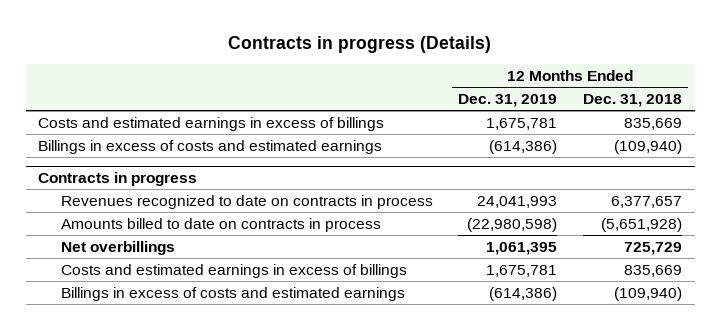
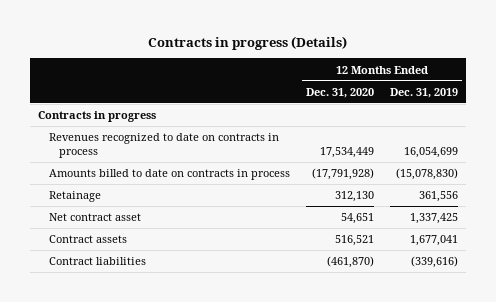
[582,93,682,107] Dec. 31, 2018 -> none
none -> [305,87,374,98] Dec. 31, 2020
[38,116,385,131] Costs and estimated earnings in excess of billings -> none
[38,139,383,154] Billings in excess of costs and estimated earnings -> none
[38,171,198,186] Contracts in progress -> none
[60,263,407,278] Costs and estimated earnings in excess of billings -> none
[60,286,405,301] Billings in excess of costs and estimated earnings -> none
none -> [37,111,156,123] Contracts in progress
[477,195,558,208] 24,041,993 -> [403,147,458,159] 16,054,699
[467,217,558,232] (22,980,598) -> [395,168,458,181] (15,078,830)
none -> [48,191,101,203] Retainage
[60,240,175,255] Net overbillings -> [48,213,141,222] Net contract asset
[486,241,558,255] 1,061,395 -> [409,213,458,225] 1,337,425
none -> [48,235,127,244] Contract assets
none -> [48,257,146,266] Contract liabilities

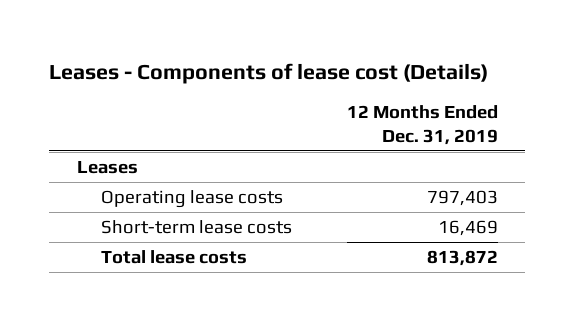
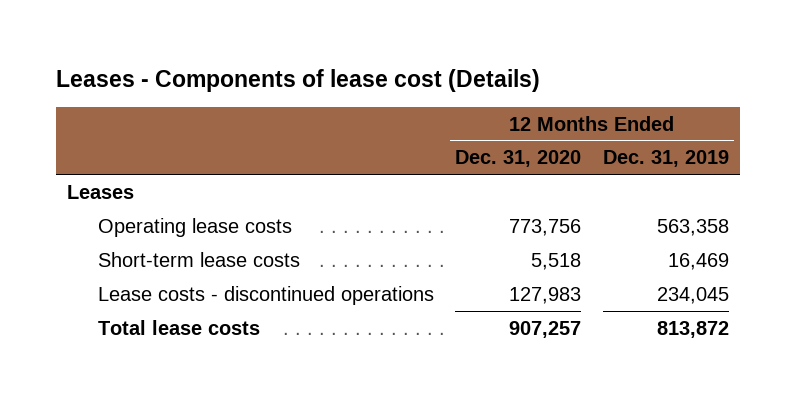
none -> [455,150,582,168] Dec. 31, 2020
[426,190,498,207] 797,403 -> [656,218,729,236] 563,358
none -> [97,285,434,305] Lease costs - discontinued operations

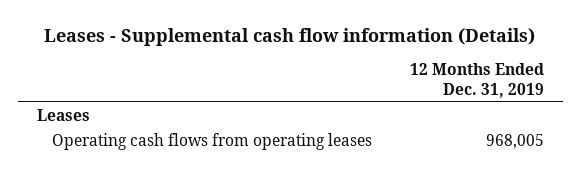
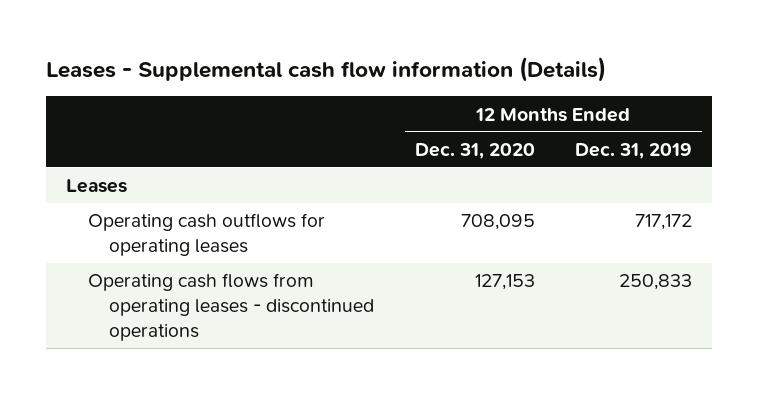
none -> [414,142,535,159] Dec. 31, 2020
[51,132,372,150] Operating cash flows from operating leases -> [87,213,325,257] Operating cash outflows for operating leases
[485,133,544,149] 968,005 -> [634,214,692,231] 717,172
none -> [87,273,375,341] Operating cash flows from operating leases - discontinued operations

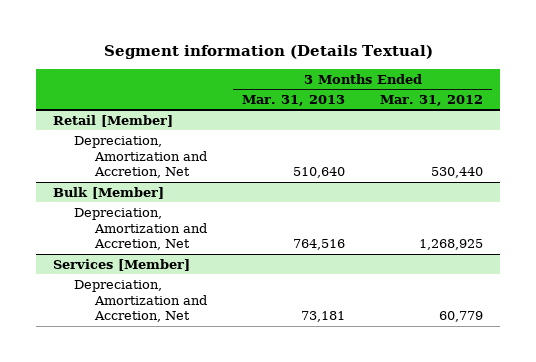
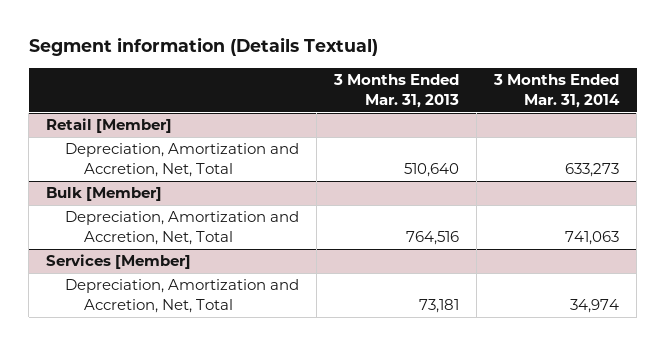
[380,95,484,107] Mar. 31, 2012 -> none
none -> [493,74,621,108] 3 Months Ended Mar. 31, 2014
[74,135,208,179] Depreciation, Amortization and Accretion, Net -> [65,143,300,178] Depreciation, Amortization and Accretion, Net, Total
[74,207,208,251] Depreciation, Amortization and Accretion, Net -> [65,211,300,246] Depreciation, Amortization and Accretion, Net, Total
[74,279,208,323] Depreciation, Amortization and Accretion, Net -> [65,279,300,314] Depreciation, Amortization and Accretion, Net, Total

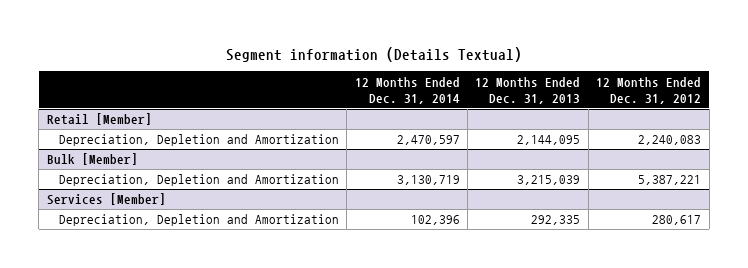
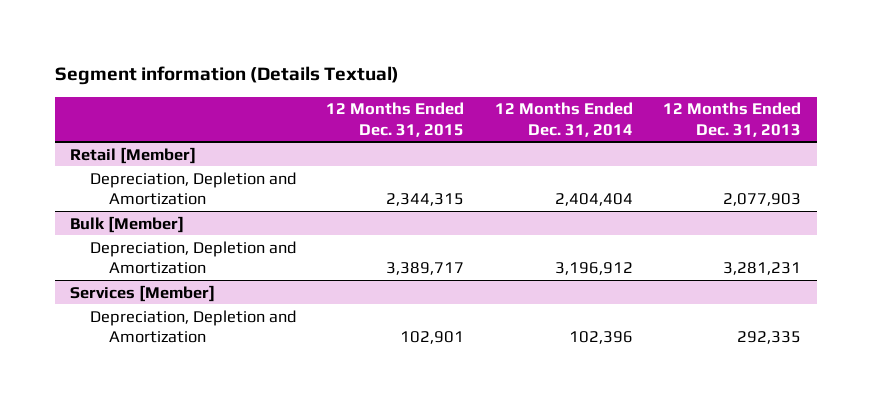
[596,76,702,104] 12 Months Ended Dec. 31, 2012 -> none
none -> [326,102,465,137] 12 Months Ended Dec. 31, 2015
[396,135,460,146] 2,470,597 -> [554,192,633,206] 2,404,404
[517,135,581,146] 2,144,095 -> [723,192,802,206] 2,077,903
[396,175,460,186] 3,130,719 -> [554,261,633,275] 3,196,912
[517,175,581,186] 3,215,039 -> [723,261,802,275] 3,281,231

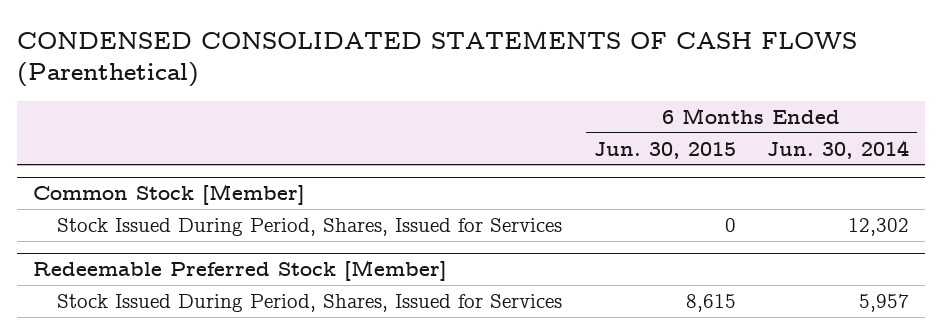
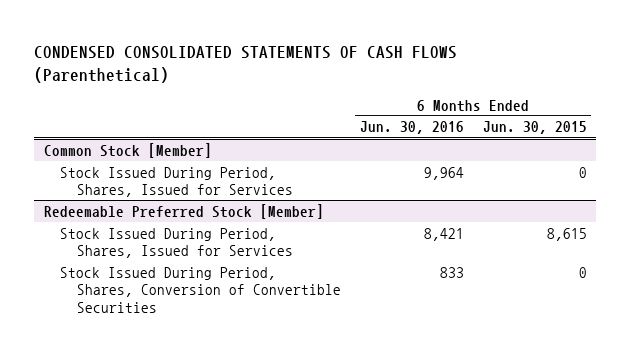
[767,139,910,159] Jun. 30, 2014 -> none
none -> [359,121,464,135] Jun. 30, 2016
none -> [60,266,341,313] Stock Issued During Period, Shares, Conversion of Convertible Securities

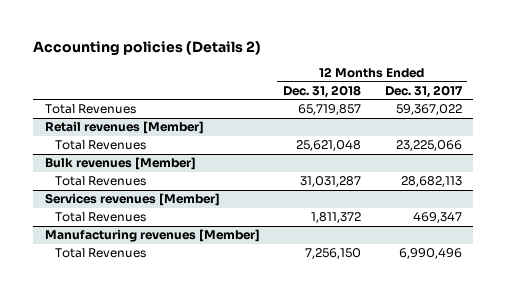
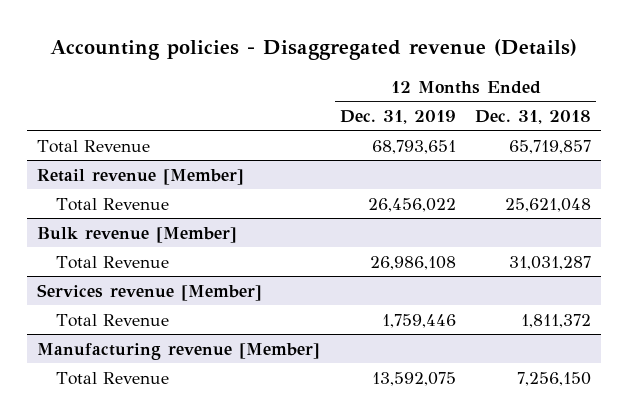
[33,41,262,57] Accounting policies (Details 2) -> [50,39,578,61] Accounting policies - Disaggregated revenue (Details)
[384,85,463,99] Dec. 31, 2017 -> none
none -> [339,109,456,124] Dec. 31, 2019
[44,104,136,115] Total Revenues -> [36,139,150,153] Total Revenue
[44,121,204,135] Retail revenues [Member] -> [36,168,244,185] Retail revenue [Member]
[54,140,146,151] Total Revenues -> [55,197,169,211] Total Revenue
[44,157,196,171] Bulk revenues [Member] -> [36,226,237,243] Bulk revenue [Member]
[54,176,146,187] Total Revenues -> [55,255,169,269] Total Revenue
[44,193,220,207] Services revenues [Member] -> [36,283,262,301] Services revenue [Member]
[54,212,146,223] Total Revenues -> [55,313,169,327] Total Revenue
[44,229,260,243] Manufacturing revenues [Member] -> [36,342,320,360] Manufacturing revenue [Member]
[54,248,146,259] Total Revenues -> [55,371,169,385] Total Revenue

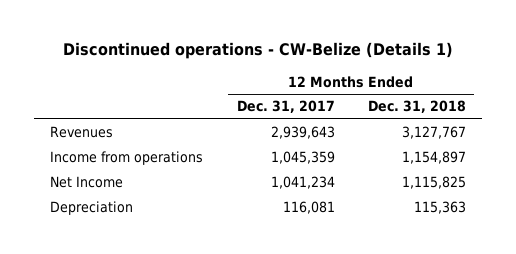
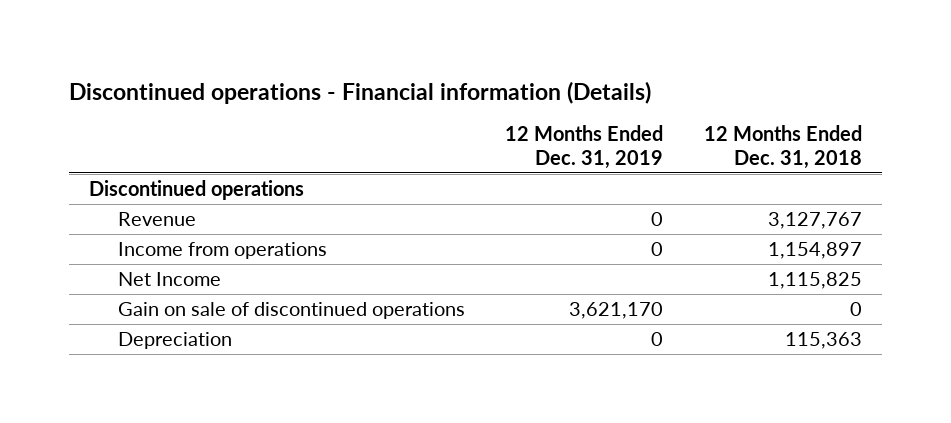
[63,42,454,60] Discontinued operations - CW-Belize (Details 1) -> [68,80,651,104] Discontinued operations - Financial information (Details)
[236,100,335,114] Dec. 31, 2017 -> none
none -> [505,125,664,170] 12 Months Ended Dec. 31, 2019
none -> [89,179,305,200] Discontinued operations
[50,126,114,139] Revenues -> [117,211,196,226] Revenue
none -> [117,301,465,319] Gain on sale of discontinued operations

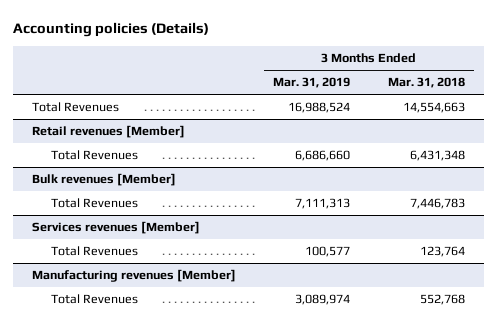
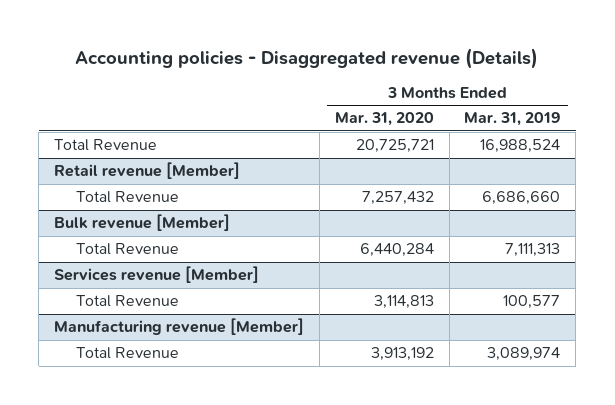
[13,22,210,38] Accounting policies (Details) -> [75,47,539,69] Accounting policies - Disaggregated revenue (Details)
[387,77,465,89] Mar. 31, 2018 -> none
none -> [334,112,434,127] Mar. 31, 2020
[32,102,120,113] Total Revenues -> [54,139,158,152] Total Revenue
[32,125,186,139] Retail revenues [Member] -> [54,162,241,180] Retail revenue [Member]
[51,150,139,161] Total Revenues -> [75,191,179,204] Total Revenue
[32,173,177,187] Bulk revenues [Member] -> [54,214,231,232] Bulk revenue [Member]
[51,198,139,209] Total Revenues -> [75,243,179,256] Total Revenue
[32,221,201,235] Services revenues [Member] -> [54,266,260,284] Services revenue [Member]
[51,246,139,257] Total Revenues -> [75,295,179,308] Total Revenue
[32,269,237,283] Manufacturing revenues [Member] -> [54,318,305,336] Manufacturing revenue [Member]
[51,294,139,305] Total Revenues -> [75,347,179,360] Total Revenue

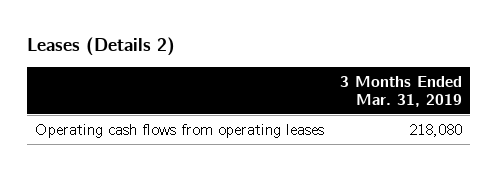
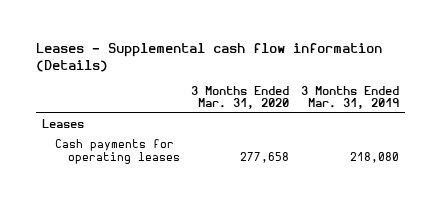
[27,37,176,57] Leases (Details 2) -> [36,42,383,72] Leases - Supplemental cash flow information (Details)
none -> [191,85,290,109] 3 Months Ended Mar. 31, 2020
none -> [41,119,84,129] Leases
[35,124,325,139] Operating cash flows from operating leases -> [54,139,180,164] Cash payments for operating leases

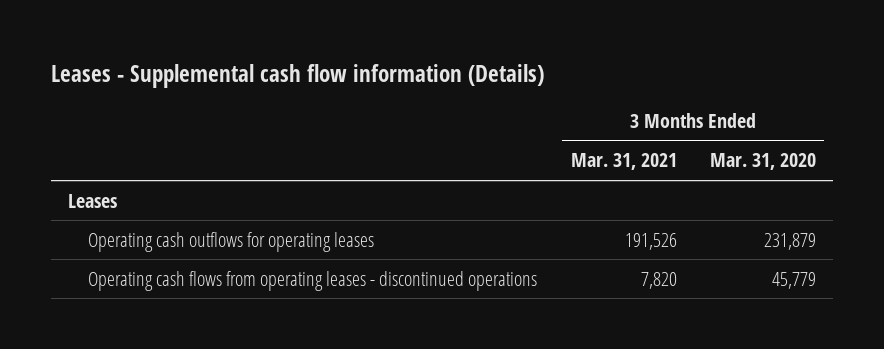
[301,85,400,109] 3 Months Ended Mar. 31, 2019 -> none
none -> [570,153,677,171] Mar. 31, 2021
[54,139,180,164] Cash payments for operating leases -> [88,231,375,252] Operating cash outflows for operating leases
[240,151,290,163] 277,658 -> [764,232,817,250] 231,879
none -> [88,270,538,291] Operating cash flows from operating leases - discontinued operations

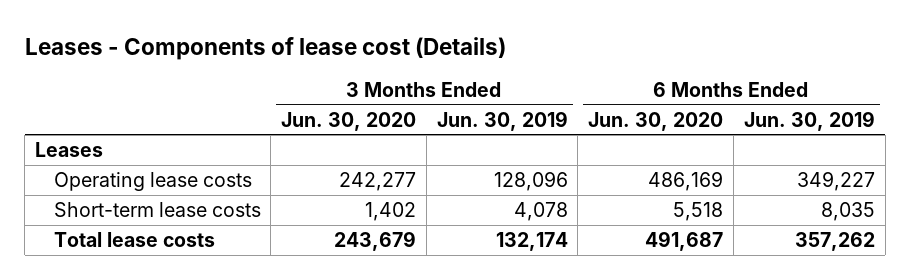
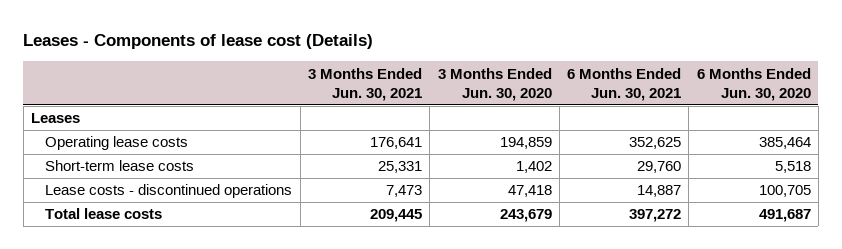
[436,110,568,131] Jun. 30, 2019 -> none
[743,110,875,131] Jun. 30, 2019 -> none
none -> [307,67,422,101] 3 Months Ended Jun. 30, 2021
none -> [567,67,682,101] 6 Months Ended Jun. 30, 2021
[339,172,417,192] 242,277 -> [499,137,552,150] 194,859
[648,171,724,192] 486,169 -> [758,137,811,150] 385,464
none -> [45,184,293,199] Lease costs - discontinued operations

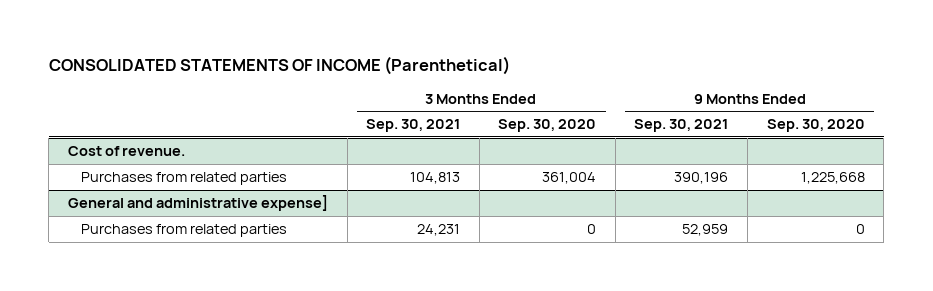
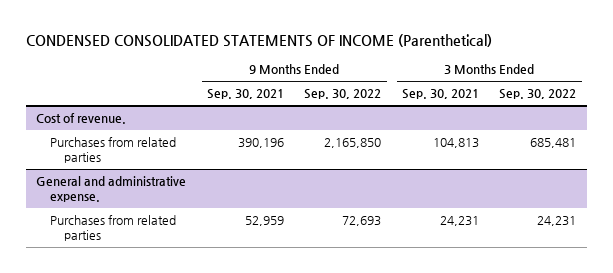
[48,56,510,76] CONSOLIDATED STATEMENTS OF INCOME (Parenthetical) -> [26,34,493,48] CONDENSED CONSOLIDATED STATEMENTS OF INCOME (Parenthetical)
[498,119,597,133] Sep. 30, 2020 -> none
[766,119,865,133] Sep. 30, 2020 -> none
none -> [304,89,382,100] Sep. 30, 2022
none -> [499,89,577,100] Sep. 30, 2022
[67,195,328,212] General and administrative expense] -> [36,176,187,203] General and administrative expense.

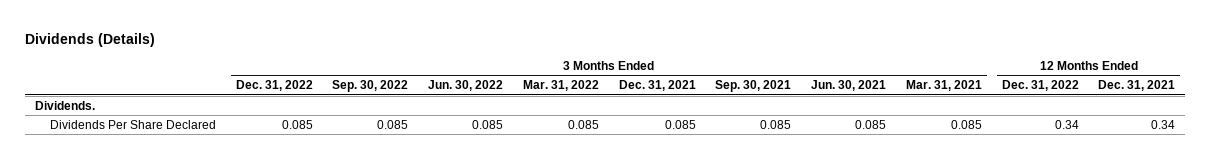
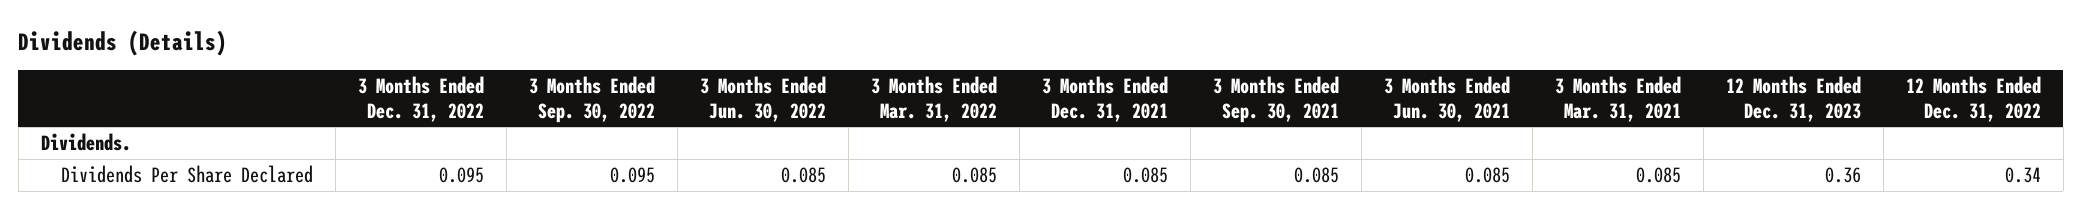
[1098,80,1176,92] Dec. 31, 2021 -> none
none -> [1726,76,1862,122] 12 Months Ended Dec. 31, 2023
[281,119,313,129] 0.085 -> [439,167,485,184] 0.095
[377,119,409,129] 0.085 -> [610,167,656,184] 0.095

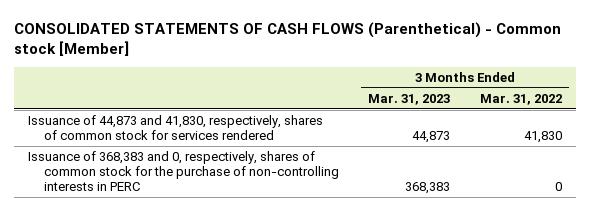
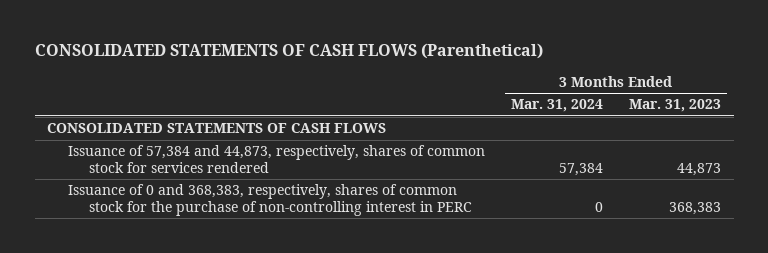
[13,21,561,56] CONSOLIDATED STATEMENTS OF CASH FLOWS (Parenthetical) - Common stock [Member] -> [34,43,543,60] CONSOLIDATED STATEMENTS OF CASH FLOWS (Parenthetical)
[479,93,562,105] Mar. 31, 2022 -> none
none -> [511,99,604,113] Mar. 31, 2024
none -> [47,123,387,134] CONSOLIDATED STATEMENTS OF CASH FLOWS
[28,115,324,141] Issuance of 44,873 and 41,830, respectively, shares of common stock for services rendered -> [68,145,486,174] Issuance of 57,384 and 44,873, respectively, shares of common stock for services rendered
[28,151,339,191] Issuance of 368,383 and 0, respectively, shares of common stock for the purchase of non-controlling interests in PERC -> [68,184,473,217] Issuance of 0 and 368,383, respectively, shares of common stock for the purchase of non-controlling interest in PERC

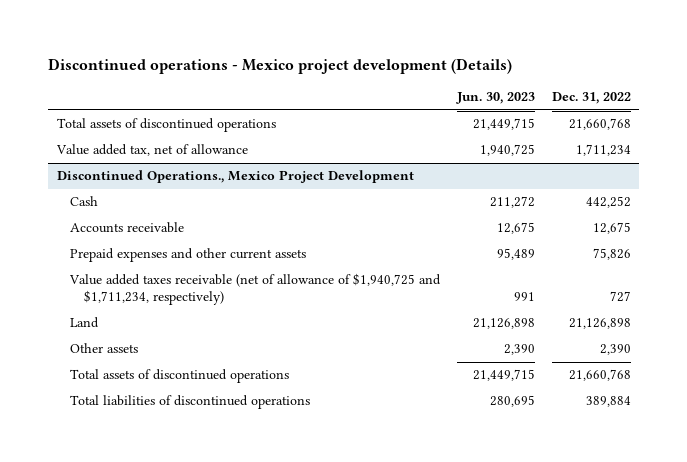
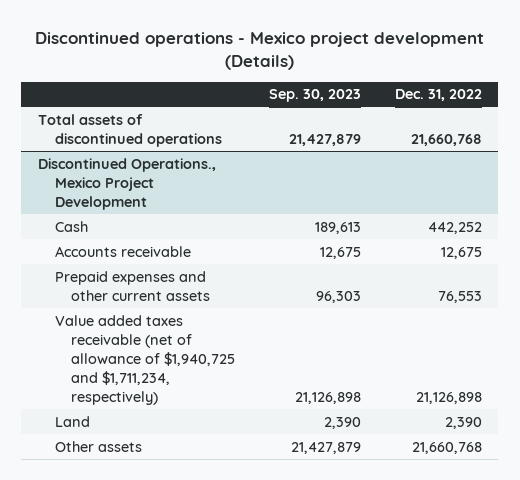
[455,92,535,105] Jun. 30, 2023 -> none
none -> [268,89,361,103] Sep. 30, 2023
[55,144,248,157] Value added tax, net of allowance -> none
[70,369,290,384] Total assets of discontinued operations -> none
[70,395,311,410] Total liabilities of discontinued operations -> none
[592,248,631,261] 75,826 -> [437,290,482,303] 76,553
[609,291,631,303] 727 -> [415,391,482,404] 21,126,898
[568,318,631,330] 21,126,898 -> [444,416,482,429] 2,390
[599,344,631,356] 2,390 -> [411,441,482,454] 21,660,768

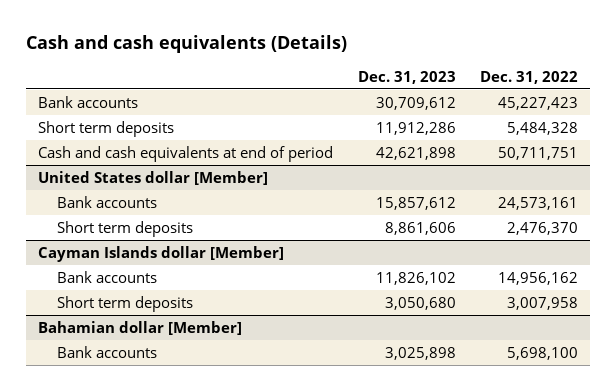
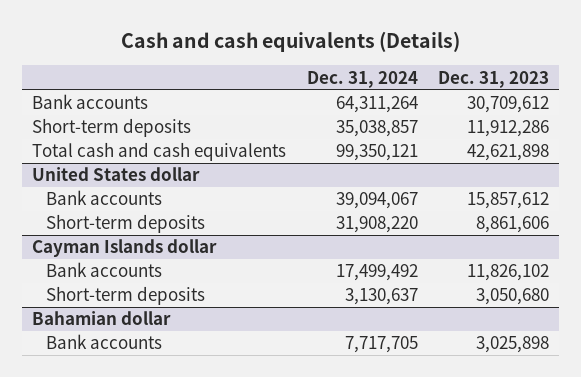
[480,71,579,85] Dec. 31, 2022 -> none
none -> [306,70,418,88] Dec. 31, 2024
[38,120,175,137] Short term deposits -> [32,118,192,138] Short-term deposits
[38,145,334,162] Cash and cash equivalents at end of period -> [32,142,287,162] Total cash and cash equivalents
[38,170,269,185] United States dollar [Member] -> [32,167,201,182] United States dollar
[56,220,193,237] Short term deposits -> [46,214,206,234] Short-term deposits
[38,245,285,262] Cayman Islands dollar [Member] -> [32,239,218,258] Cayman Islands dollar
[56,295,193,312] Short term deposits -> [46,286,206,306] Short-term deposits
[38,320,243,335] Bahamian dollar [Member] -> [32,311,172,326] Bahamian dollar

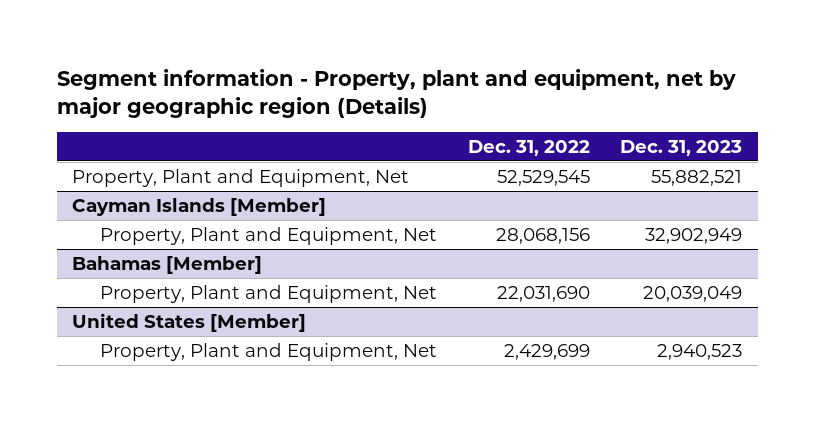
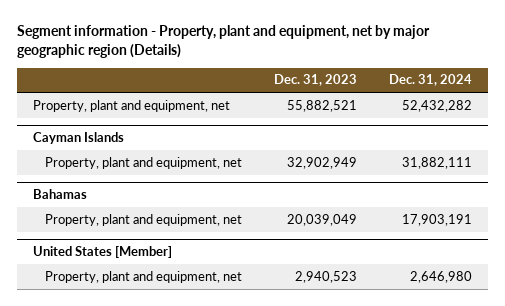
[467,139,590,156] Dec. 31, 2022 -> none
none -> [388,74,472,87] Dec. 31, 2024
[72,168,410,187] Property, Plant and Equipment, Net -> [33,99,231,112] Property, plant and equipment, net
[72,197,327,216] Cayman Islands [Member] -> [33,132,125,145] Cayman Islands
[100,226,438,245] Property, Plant and Equipment, Net -> [44,156,242,169] Property, plant and equipment, net
[72,255,263,274] Bahamas [Member] -> [33,189,88,200] Bahamas
[100,284,438,303] Property, Plant and Equipment, Net -> [44,213,242,226] Property, plant and equipment, net
[100,342,438,361] Property, Plant and Equipment, Net -> [44,270,242,283] Property, plant and equipment, net

